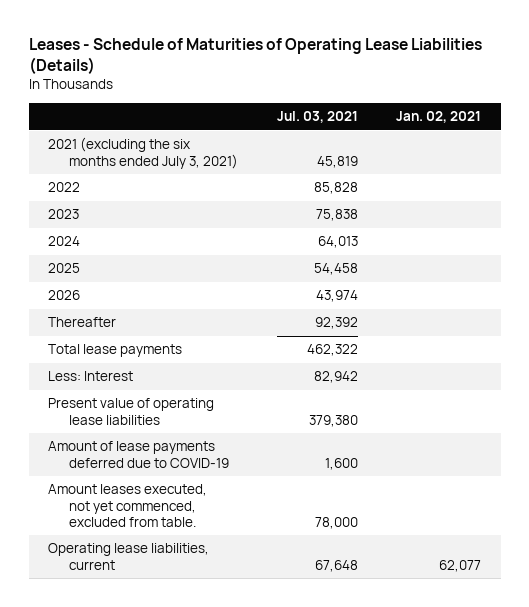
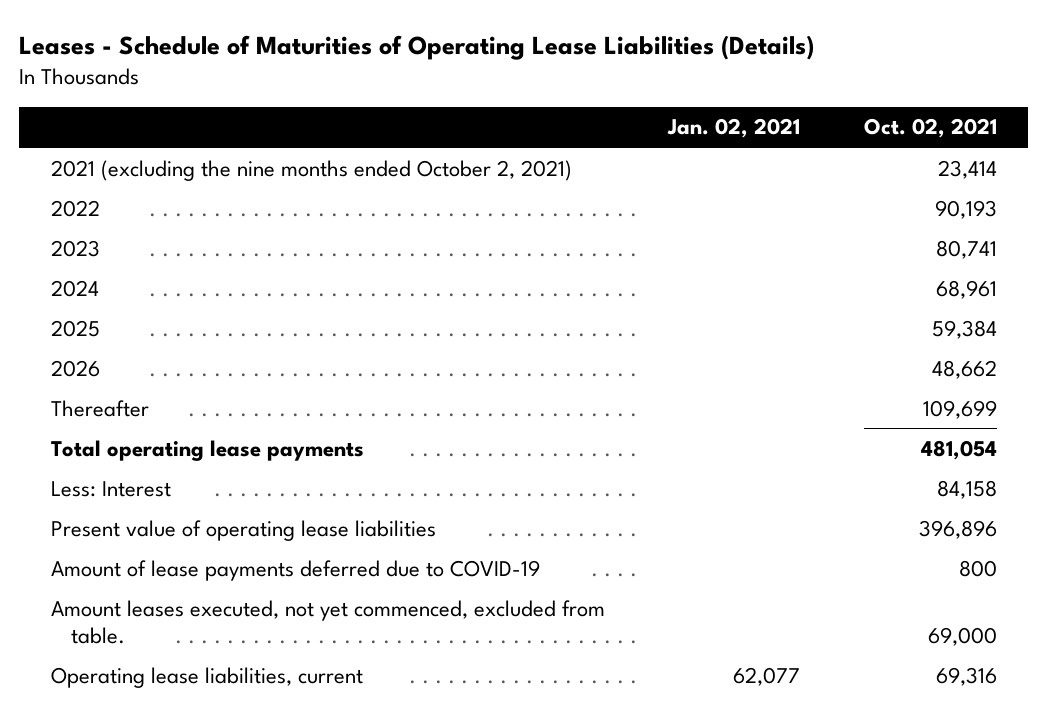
[276,111,358,124] Jul. 03, 2021 -> none
none -> [863,118,997,139] Oct. 02, 2021
[47,137,238,169] 2021 (excluding the six months ended July 3, 2021) -> [50,159,572,181] 2021 (excluding the nine months ended October 2, 2021)
[47,344,182,358] Total lease payments -> [50,439,364,461] Total operating lease payments

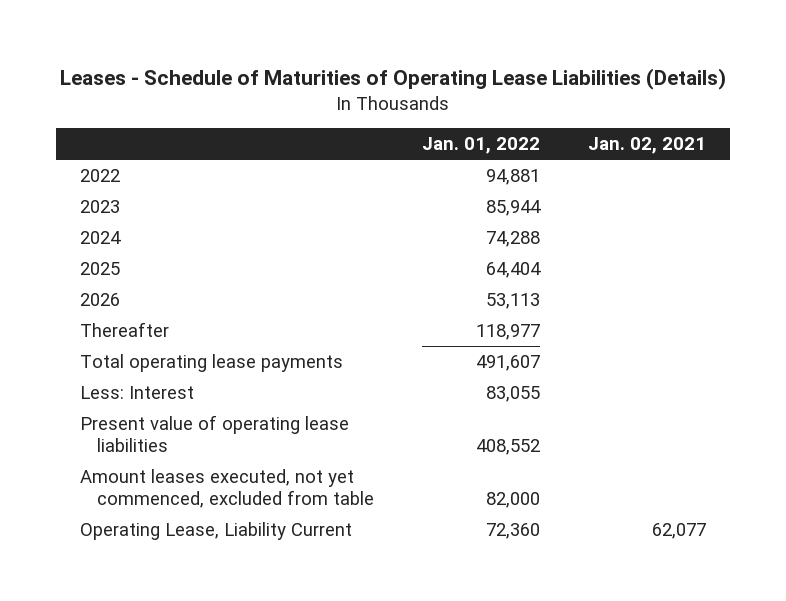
[863,118,997,139] Oct. 02, 2021 -> none
none -> [422,136,541,154] Jan. 01, 2022
[50,159,572,181] 2021 (excluding the nine months ended October 2, 2021) -> none
[50,559,540,581] Amount of lease payments deferred due to COVID-19 -> none
[50,599,605,644] Amount leases executed, not yet commenced, excluded from table. -> [80,469,375,509] Amount leases executed, not yet commenced, excluded from table
[50,666,363,688] Operating lease liabilities, current -> [80,522,353,541] Operating Lease, Liability Current

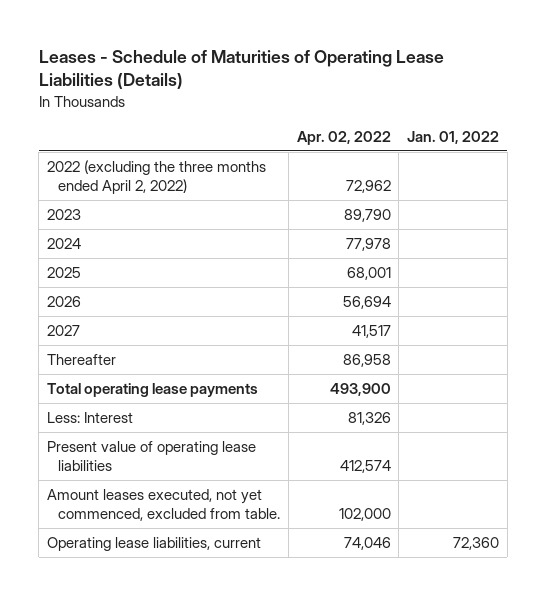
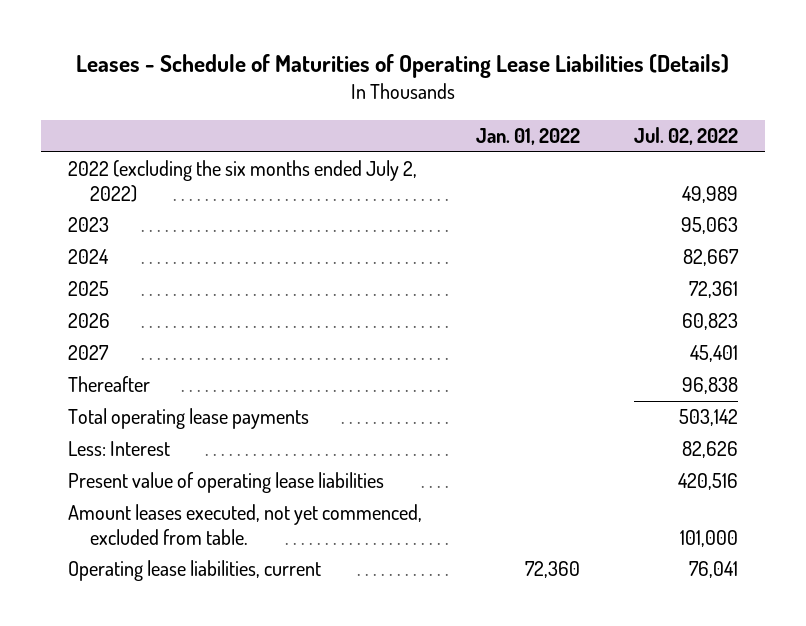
[296,130,391,145] Apr. 02, 2022 -> none
none -> [633,126,738,145] Jul. 02, 2022
[47,159,267,194] 2022 (excluding the three months ended April 2, 2022) -> [67,160,417,202] 2022 (excluding the six months ended July 2, 2022)

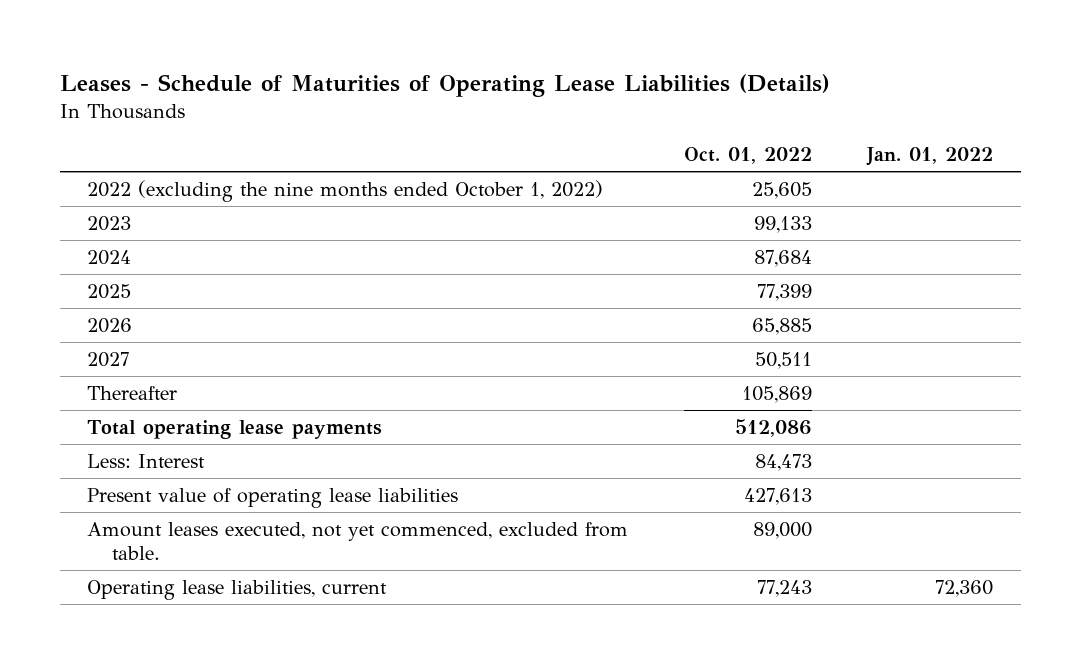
[633,126,738,145] Jul. 02, 2022 -> none
none -> [683,147,812,165] Oct. 01, 2022
[67,160,417,202] 2022 (excluding the six months ended July 2, 2022) -> [87,179,604,202] 2022 (excluding the nine months ended October 1, 2022)

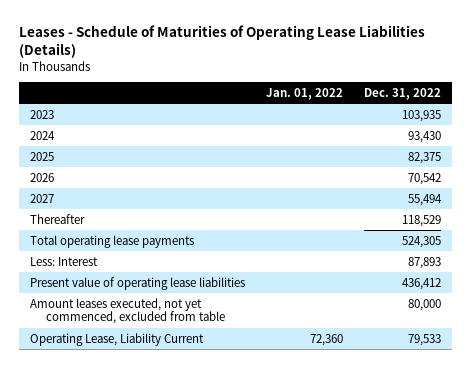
[683,147,812,165] Oct. 01, 2022 -> none
none -> [364,87,442,100] Dec. 31, 2022
[87,179,604,202] 2022 (excluding the nine months ended October 1, 2022) -> none
[87,521,629,561] Amount leases executed, not yet commenced, excluded from table. -> [29,297,225,325] Amount leases executed, not yet commenced, excluded from table
[87,579,388,600] Operating lease liabilities, current -> [29,332,204,346] Operating Lease, Liability Current

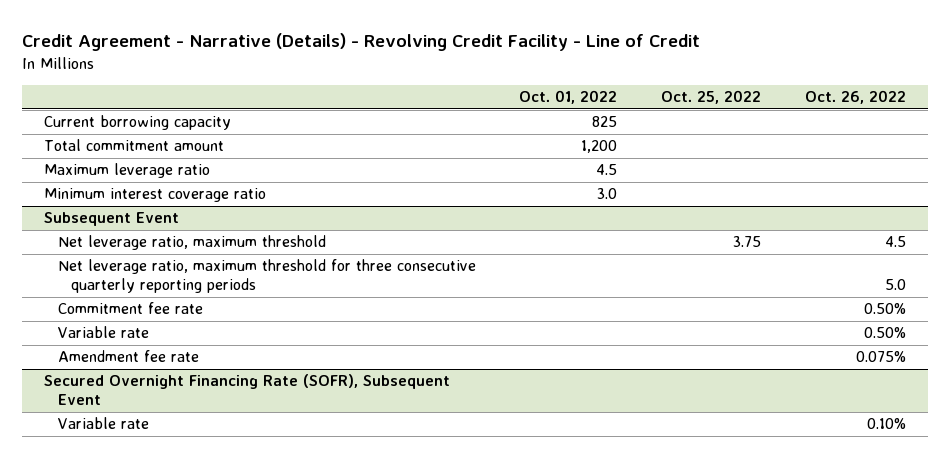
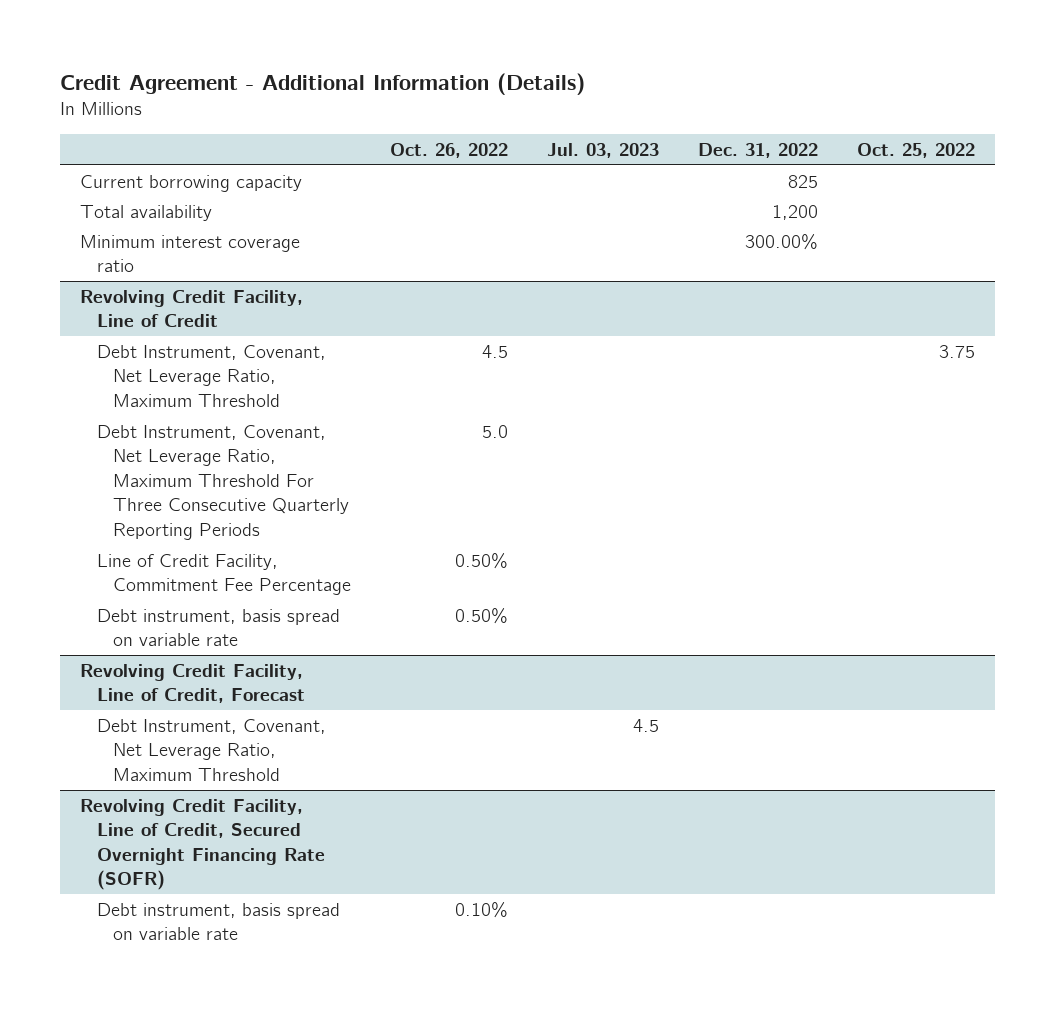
[22,33,701,52] Credit Agreement - Narrative (Details) - Revolving Credit Facility - Line of Credit -> [60,72,586,95] Credit Agreement - Additional Information (Details)
[519,90,618,105] Oct. 01, 2022 -> none
none -> [547,142,660,158] Jul. 03, 2023
none -> [698,142,819,158] Dec. 31, 2022
[44,163,211,179] Maximum leverage ratio -> none
[44,139,225,152] Total commitment amount -> [79,204,212,221] Total availability
[44,212,180,227] Subsequent Event -> none
[57,235,326,251] Net leverage ratio, maximum threshold -> none
[57,259,476,294] Net leverage ratio, maximum threshold for three consecutive quarterly reporting periods -> none
[57,302,203,315] Commitment fee rate -> none
[57,326,149,339] Variable rate -> none
[57,350,199,363] Amendment fee rate -> none
[44,374,451,406] Secured Overnight Financing Rate (SOFR), Subsequent Event -> none
[57,417,149,430] Variable rate -> none
none -> [79,289,303,328] Revolving Credit Facility, Line of Credit
none -> [96,344,326,407] Debt Instrument, Covenant, Net Leverage Ratio, Maximum Threshold
none -> [96,424,350,540] Debt Instrument, Covenant, Net Leverage Ratio, Maximum Threshold For Three Consecutive Quarterly Reporting Periods
none -> [96,553,352,596] Line of Credit Facility, Commitment Fee Percentage
none -> [96,608,340,647] Debt instrument, basis spread on variable rate
none -> [79,663,305,704] Revolving Credit Facility, Line of Credit, Forecast
none -> [96,718,326,781] Debt Instrument, Covenant, Net Leverage Ratio, Maximum Threshold
none -> [79,798,325,891] Revolving Credit Facility, Line of Credit, Secured Overnight Financing Rate (SOFR)
none -> [96,902,340,941] Debt instrument, basis spread on variable rate

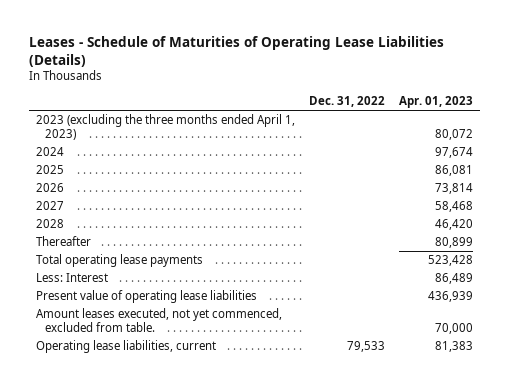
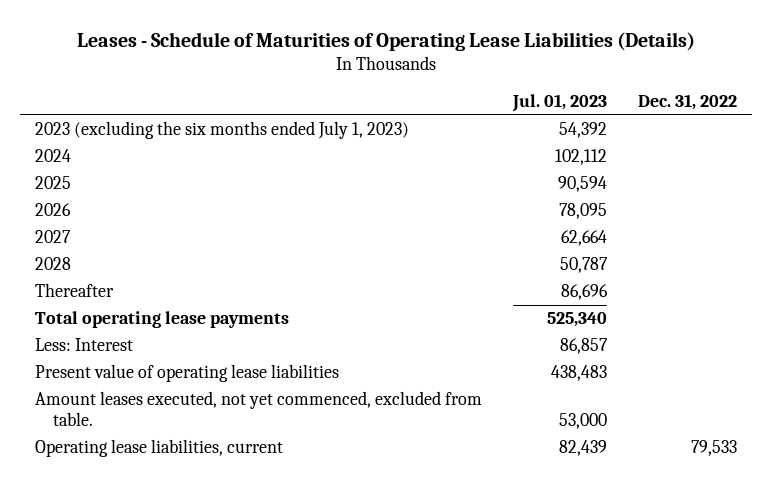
[398,96,473,109] Apr. 01, 2023 -> none
none -> [512,94,608,113] Jul. 01, 2023
[35,114,295,141] 2023 (excluding the three months ended April 1, 2023) -> [35,121,410,140] 2023 (excluding the six months ended July 1, 2023)

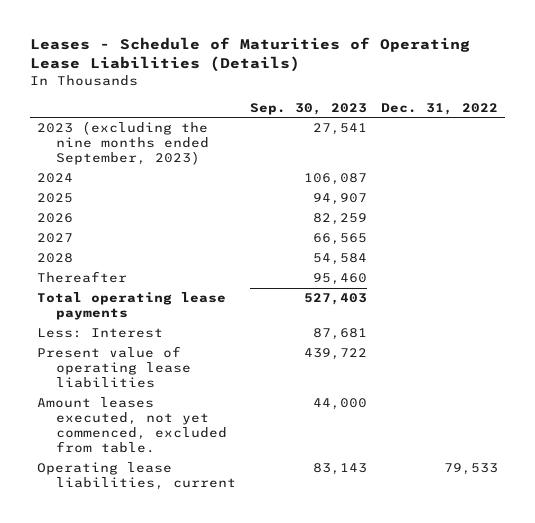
[512,94,608,113] Jul. 01, 2023 -> none
none -> [250,102,368,115] Sep. 30, 2023
[35,121,410,140] 2023 (excluding the six months ended July 1, 2023) -> [37,121,210,166] 2023 (excluding the nine months ended September, 2023)

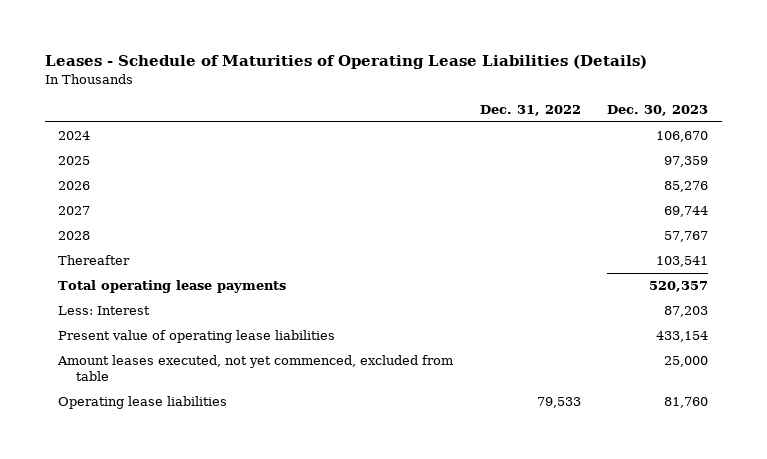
[250,102,368,115] Sep. 30, 2023 -> none
none -> [607,104,709,116] Dec. 30, 2023
[37,121,210,166] 2023 (excluding the nine months ended September, 2023) -> none
[37,397,228,454] Amount leases executed, not yet commenced, excluded from table. -> [57,355,454,382] Amount leases executed, not yet commenced, excluded from table
[37,462,237,491] Operating lease liabilities, current -> [58,396,228,410] Operating lease liabilities

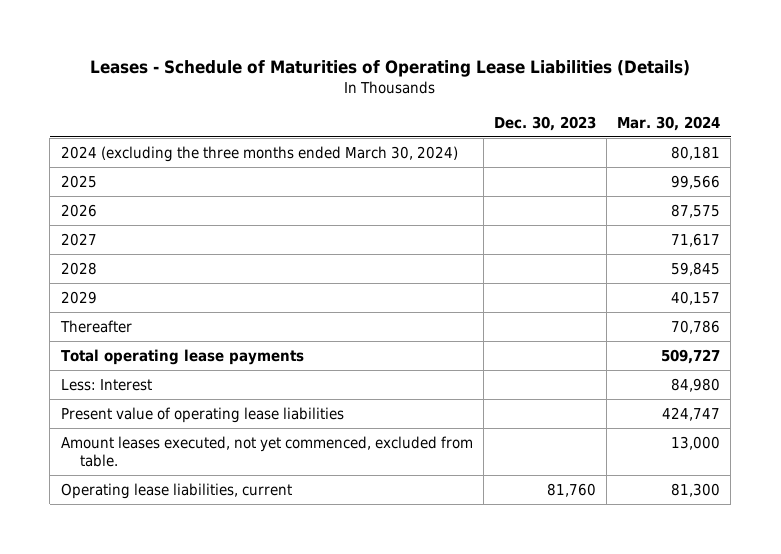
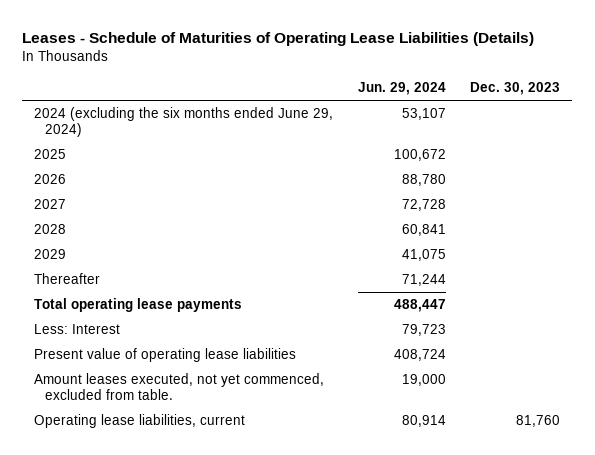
[617,115,721,131] Mar. 30, 2024 -> none
none -> [357,82,446,96] Jun. 29, 2024
[60,145,458,162] 2024 (excluding the three months ended March 30, 2024) -> [34,107,334,138] 2024 (excluding the six months ended June 29, 2024)

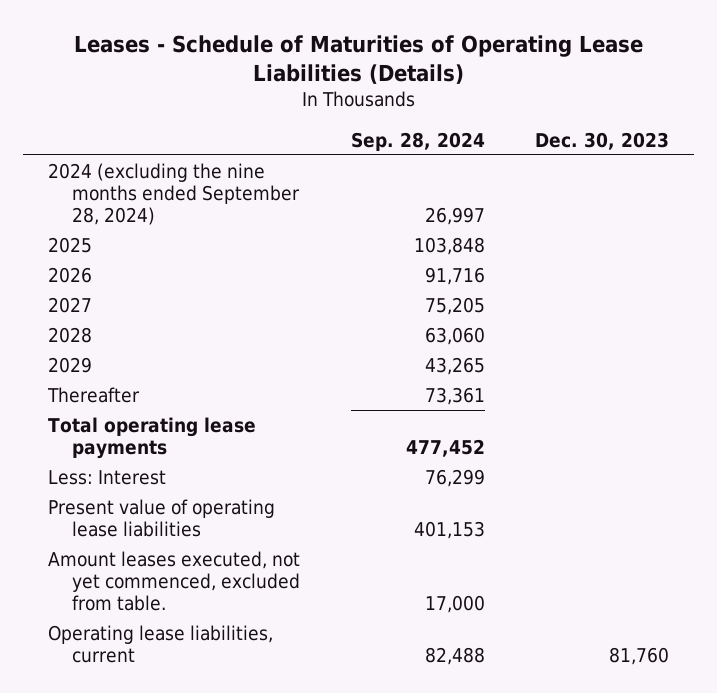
[357,82,446,96] Jun. 29, 2024 -> none
none -> [350,131,485,151] Sep. 28, 2024
[34,107,334,138] 2024 (excluding the six months ended June 29, 2024) -> [48,162,300,225] 2024 (excluding the nine months ended September 28, 2024)

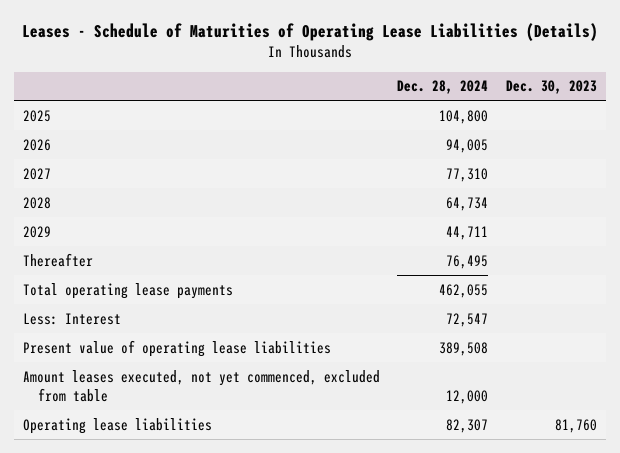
[350,131,485,151] Sep. 28, 2024 -> none
none -> [397,80,489,95] Dec. 28, 2024
[48,162,300,225] 2024 (excluding the nine months ended September 28, 2024) -> none
[48,550,301,611] Amount leases executed, not yet commenced, excluded from table. -> [22,369,380,402] Amount leases executed, not yet commenced, excluded from table
[48,624,274,663] Operating lease liabilities, current -> [22,417,212,434] Operating lease liabilities

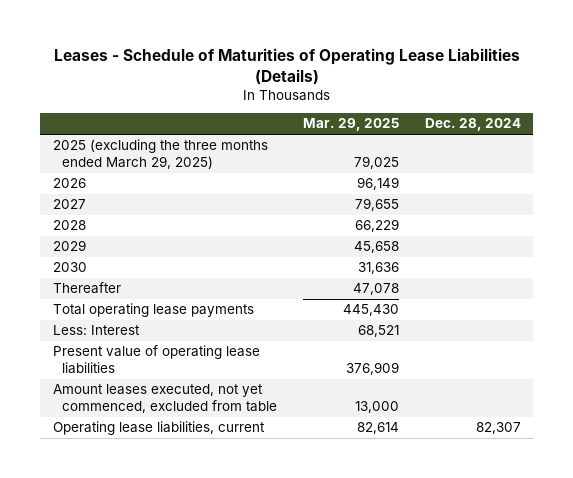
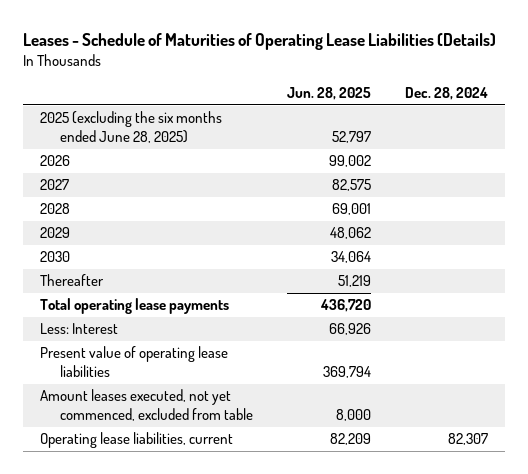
[302,118,399,132] Mar. 29, 2025 -> none
none -> [286,87,371,101] Jun. 28, 2025
[52,139,268,170] 2025 (excluding the three months ended March 29, 2025) -> [40,111,223,144] 2025 (excluding the six months ended June 28, 2025)

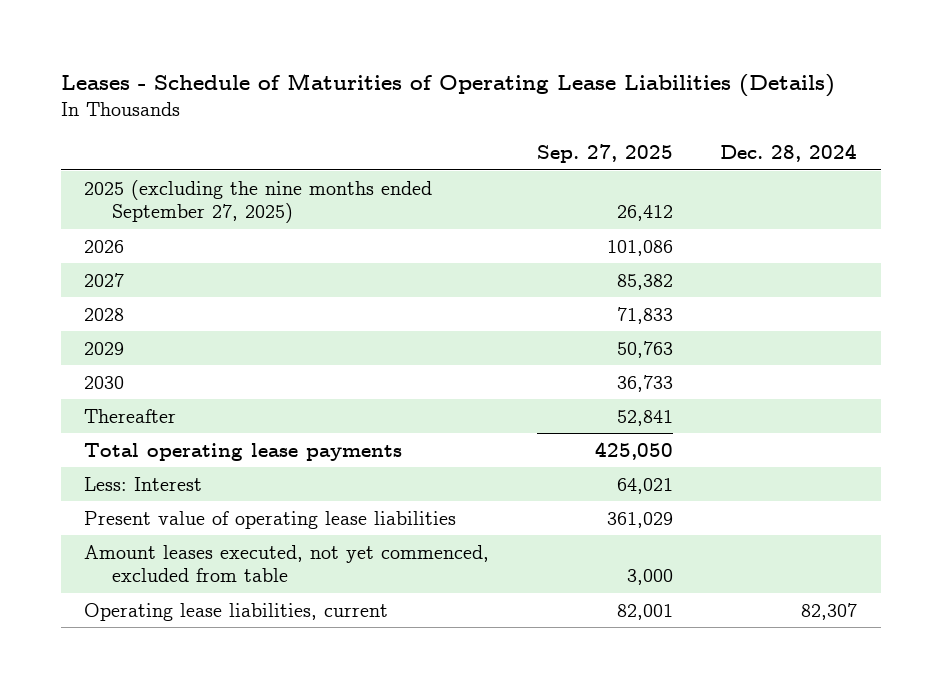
[286,87,371,101] Jun. 28, 2025 -> none
none -> [536,144,673,164] Sep. 27, 2025
[40,111,223,144] 2025 (excluding the six months ended June 28, 2025) -> [84,179,433,224] 2025 (excluding the nine months ended September 27, 2025)

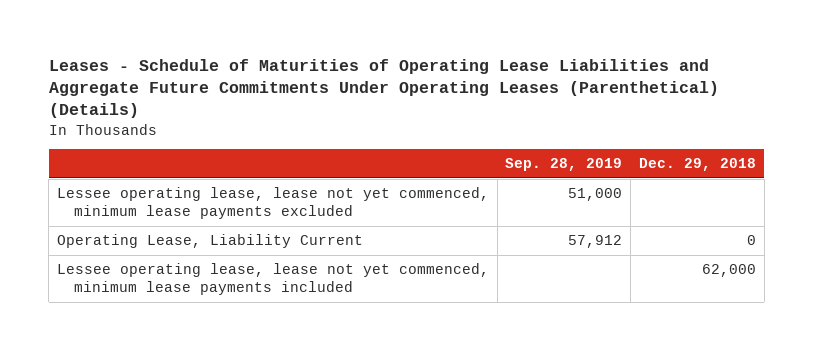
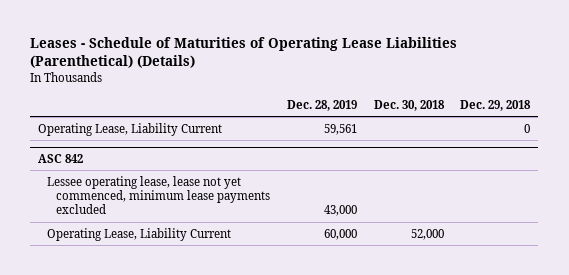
[48,59,719,119] Leases - Schedule of Maturities of Operating Lease Liabilities and Aggregate Future Commitments Under Operating Leases (Parenthetical) (Details) -> [30,37,458,69] Leases - Schedule of Maturities of Operating Lease Liabilities (Parenthetical) (Details)
[505,158,623,172] Sep. 28, 2019 -> none
none -> [286,99,357,111] Dec. 28, 2019
none -> [373,99,445,111] Dec. 30, 2018
[57,187,490,220] Lessee operating lease, lease not yet commenced, minimum lease payments excluded -> none
[57,263,490,296] Lessee operating lease, lease not yet commenced, minimum lease payments included -> none
none -> [38,153,84,163] ASC 842
none -> [47,175,271,215] Lessee operating lease, lease not yet commenced, minimum lease payments excluded
none -> [47,227,232,241] Operating Lease, Liability Current

